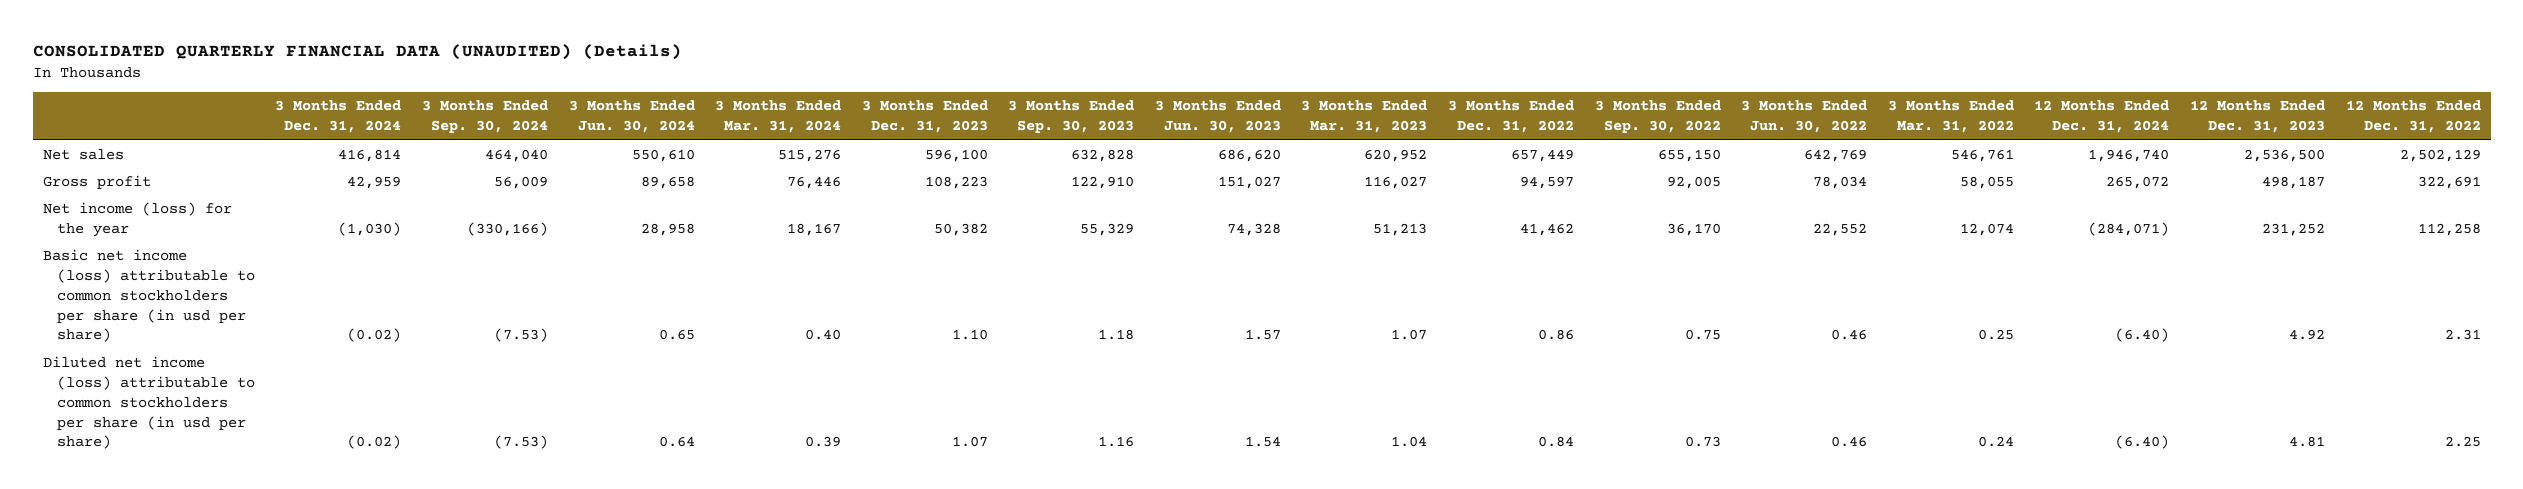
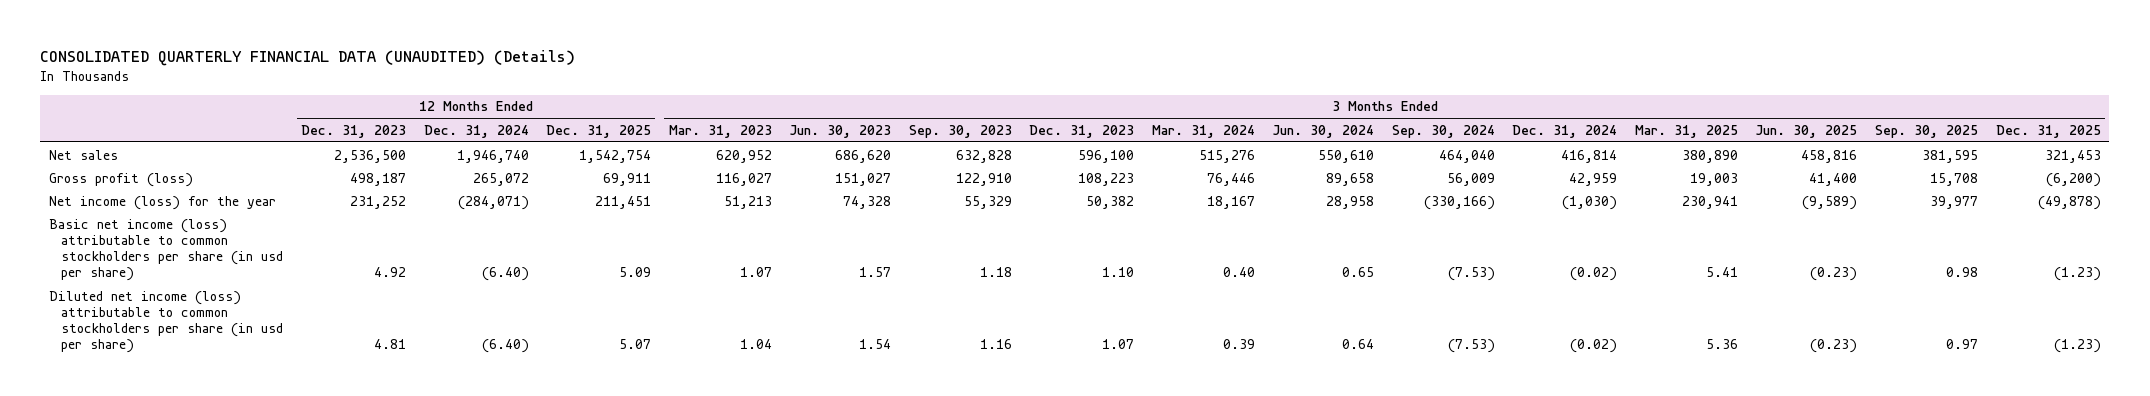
[1448,100,1575,134] 3 Months Ended Dec. 31, 2022 -> none
[1594,100,1721,134] 3 Months Ended Sep. 30, 2022 -> none
[1741,100,1868,134] 3 Months Ended Jun. 30, 2022 -> none
[1887,100,2014,134] 3 Months Ended Mar. 31, 2022 -> none
[2345,100,2481,134] 12 Months Ended Dec. 31, 2022 -> none
none -> [546,124,652,138] Dec. 31, 2025
none -> [1634,124,1738,138] Mar. 31, 2025
none -> [1755,124,1858,138] Jun. 30, 2025
none -> [1875,124,1979,138] Sep. 30, 2025
none -> [1995,124,2101,138] Dec. 31, 2025
[42,175,151,190] Gross profit -> [49,172,194,187] Gross profit (loss)

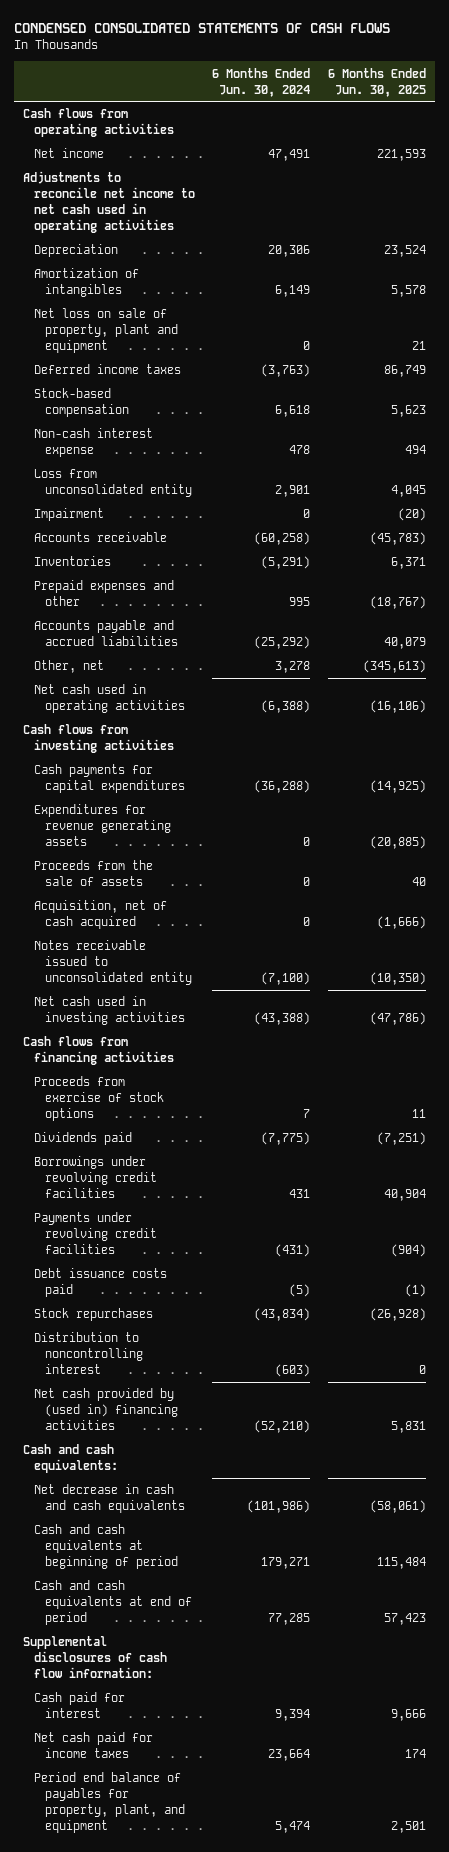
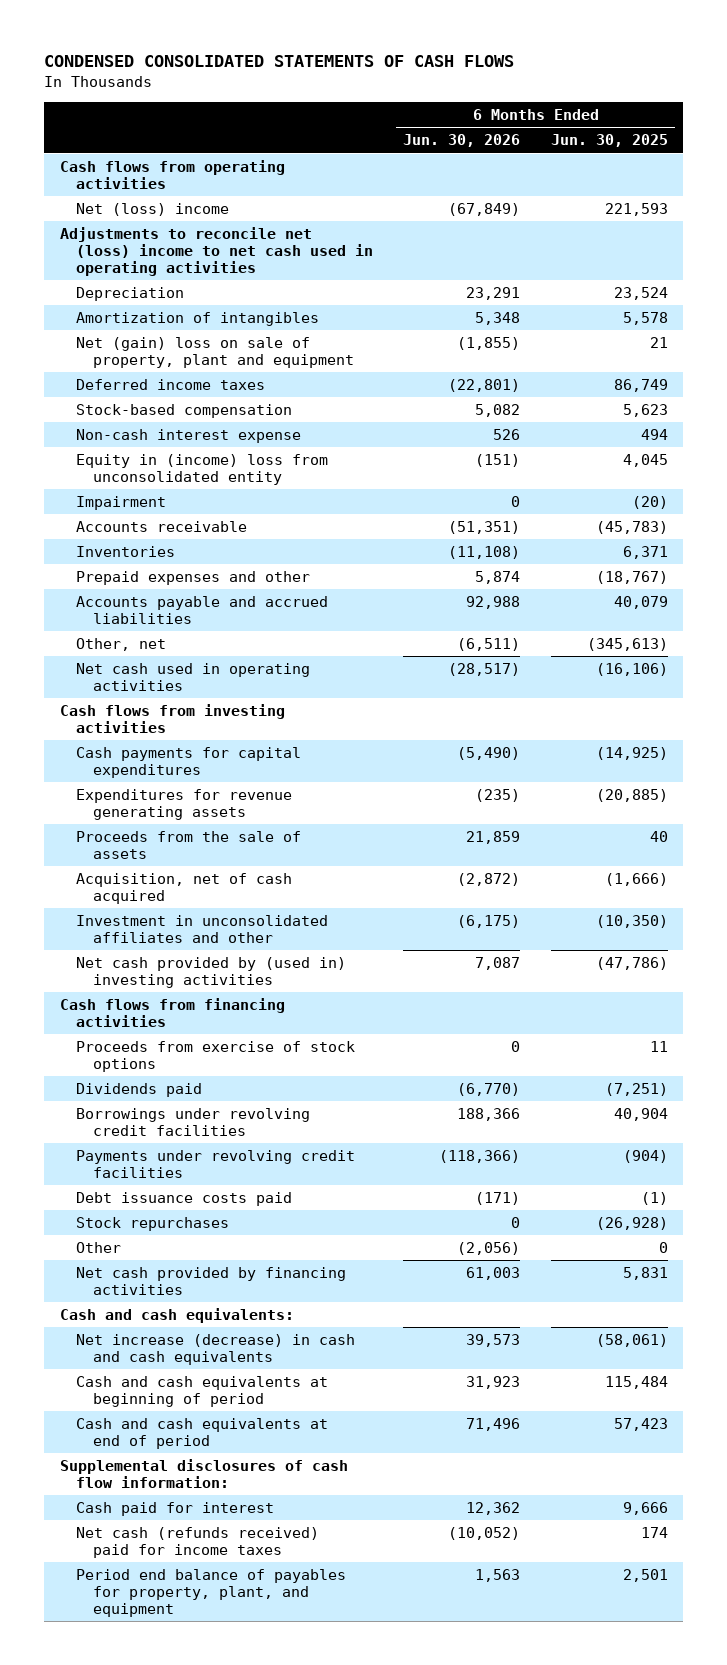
[212,67,311,97] 6 Months Ended Jun. 30, 2024 -> none
none -> [403,134,521,148] Jun. 30, 2026
[33,148,104,159] Net income -> [76,203,230,217] Net (loss) income
[22,171,195,233] Adjustments to reconcile net income to net cash used in operating activities -> [59,227,374,277] Adjustments to reconcile net (loss) income to net cash used in operating activities
[33,308,178,353] Net loss on sale of property, plant and equipment -> [76,337,354,369] Net (gain) loss on sale of property, plant and equipment
[33,469,192,498] Loss from unconsolidated entity -> [76,454,329,486] Equity in (income) loss from unconsolidated entity
[33,940,192,985] Notes receivable issued to unconsolidated entity -> [76,915,329,944] Investment in unconsolidated affiliates and other
[33,996,185,1026] Net cash used in investing activities -> [76,957,347,989] Net cash provided by (used in) investing activities
[33,1332,143,1374] Distribution to noncontrolling interest -> none
none -> [76,1242,122,1254] Other
[33,1388,178,1430] Net cash provided by (used in) financing activities -> [76,1267,347,1296] Net cash provided by financing activities
[33,1484,185,1514] Net decrease in cash and cash equivalents -> [76,1334,356,1366] Net increase (decrease) in cash and cash equivalents
[33,1732,153,1759] Net cash paid for income taxes -> [76,1527,320,1559] Net cash (refunds received) paid for income taxes

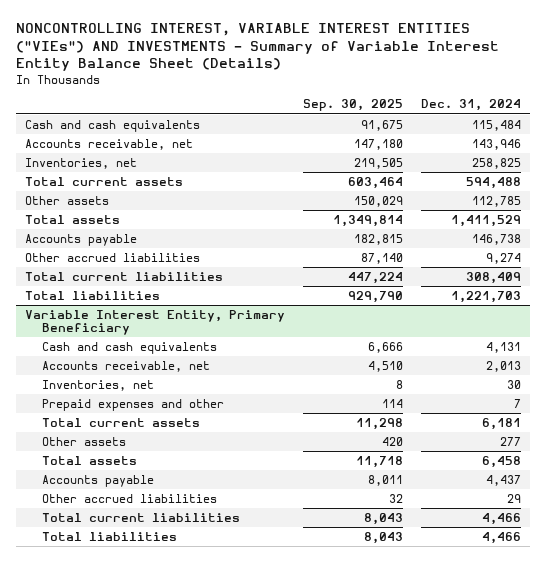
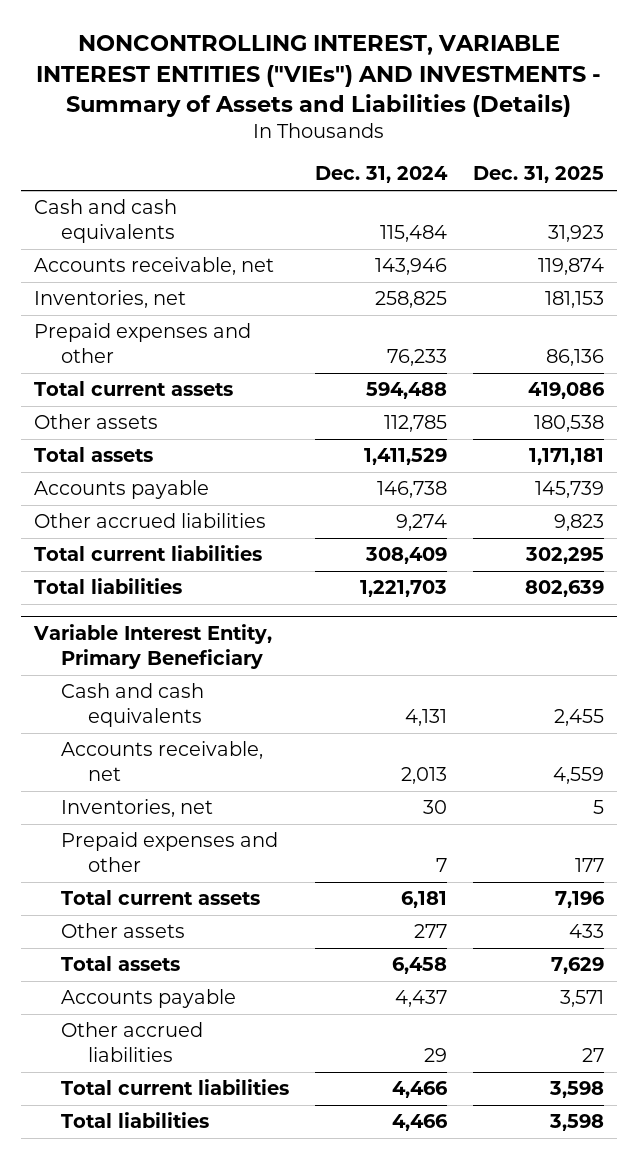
[15,23,499,72] NONCONTROLLING INTEREST, VARIABLE INTEREST ENTITIES ("VIEs") AND INVESTMENTS - Summary of Variable Interest Entity Balance Sheet (Details) -> [36,35,602,117] NONCONTROLLING INTEREST, VARIABLE INTEREST ENTITIES ("VIEs") AND INVESTMENTS - Summary of Assets and Liabilities (Details)
[302,99,403,112] Sep. 30, 2025 -> none
none -> [472,166,604,184] Dec. 31, 2025
none -> [34,323,252,364] Prepaid expenses and other

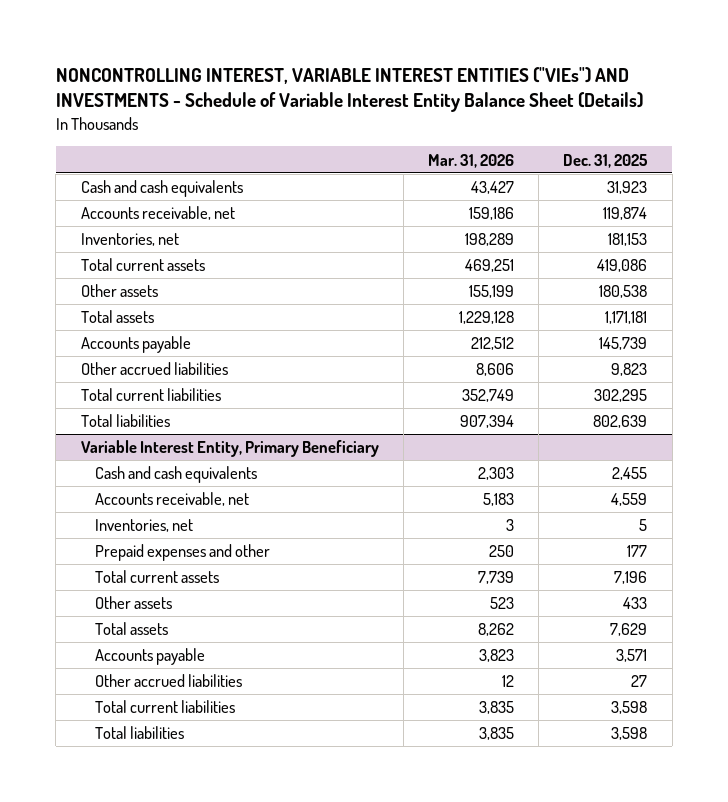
[36,35,602,117] NONCONTROLLING INTEREST, VARIABLE INTEREST ENTITIES ("VIEs") AND INVESTMENTS - Summary of Assets and Liabilities (Details) -> [55,66,643,113] NONCONTROLLING INTEREST, VARIABLE INTEREST ENTITIES ("VIEs") AND INVESTMENTS - Schedule of Variable Interest Entity Balance Sheet (Details)
[315,166,449,184] Dec. 31, 2024 -> none
none -> [427,153,514,168] Mar. 31, 2026
[34,323,252,364] Prepaid expenses and other -> none

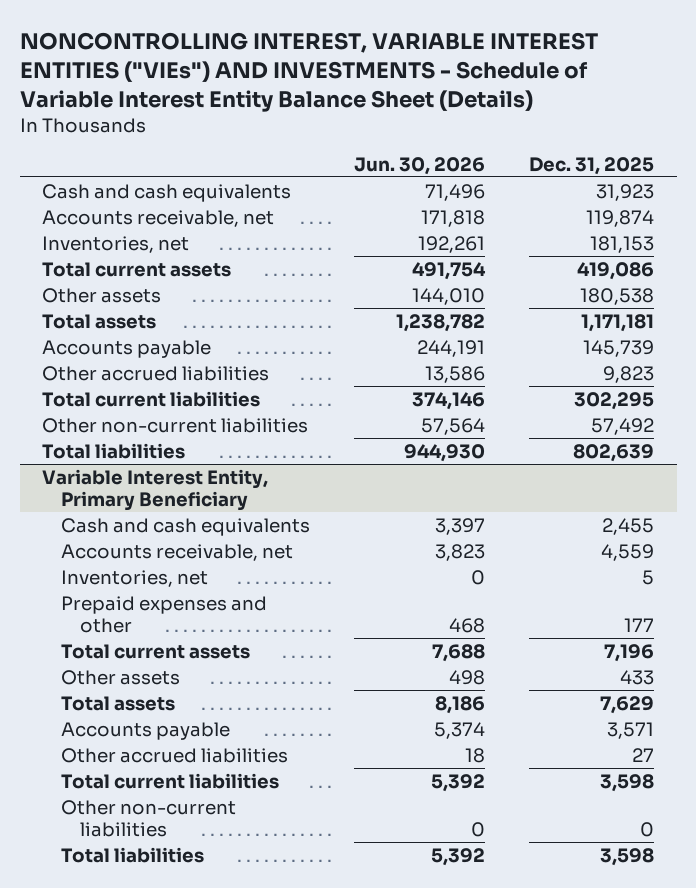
[427,153,514,168] Mar. 31, 2026 -> none
none -> [354,156,486,175] Jun. 30, 2026
none -> [41,418,308,434] Other non-current liabilities
none -> [61,800,237,837] Other non-current liabilities

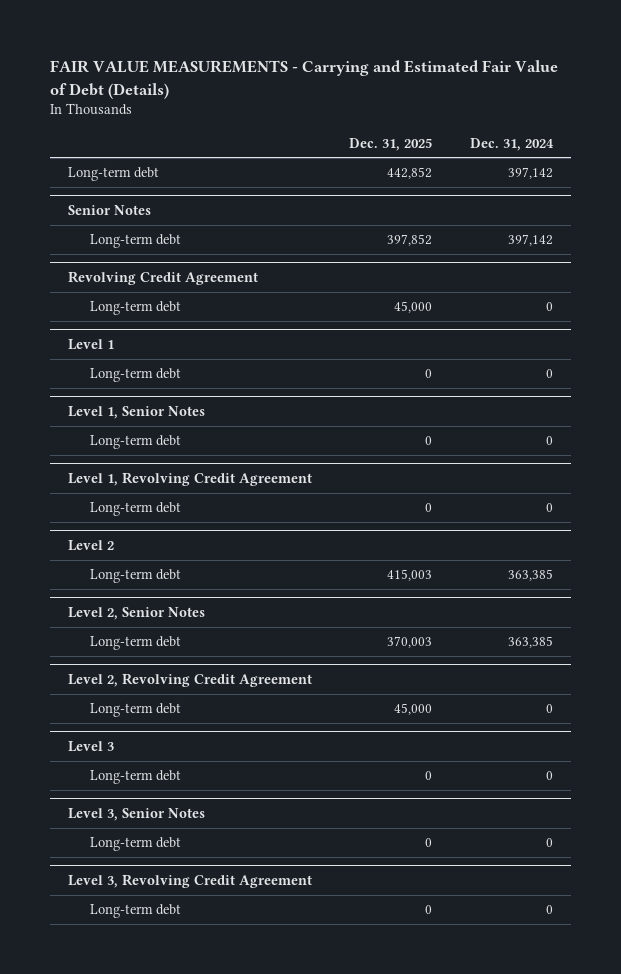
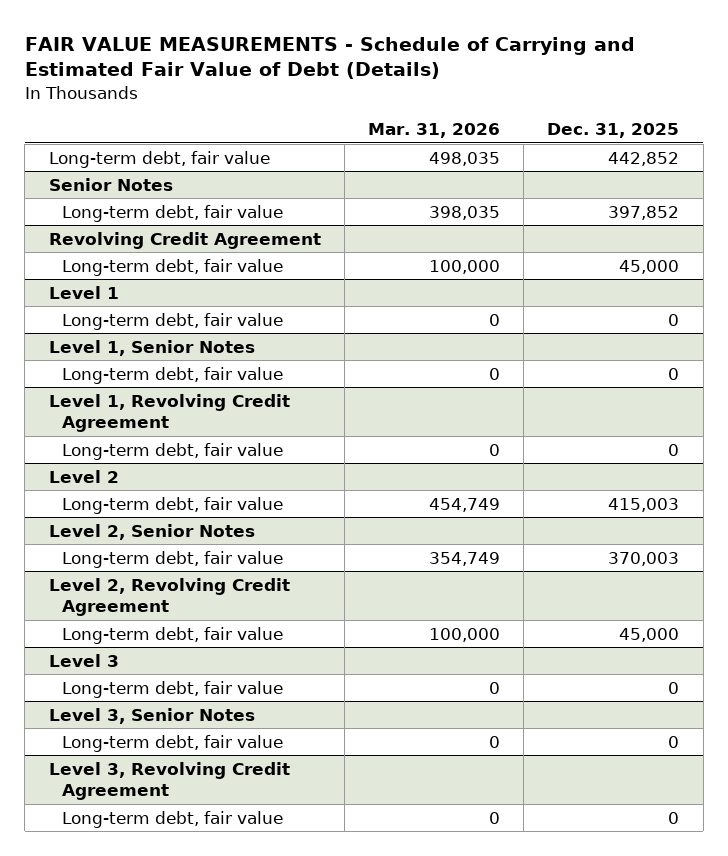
[49,60,558,99] FAIR VALUE MEASUREMENTS - Carrying and Estimated Fair Value of Debt (Details) -> [24,36,635,80] FAIR VALUE MEASUREMENTS - Schedule of Carrying and Estimated Fair Value of Debt (Details)
[469,137,554,151] Dec. 31, 2024 -> none
none -> [367,123,500,139] Mar. 31, 2026
[68,167,160,182] Long-term debt -> [48,150,270,168] Long-term debt, fair value
[90,234,182,249] Long-term debt -> [62,204,284,222] Long-term debt, fair value
[90,301,182,316] Long-term debt -> [62,258,284,276] Long-term debt, fair value
[90,368,182,383] Long-term debt -> [62,312,284,330] Long-term debt, fair value
[90,435,182,450] Long-term debt -> [62,366,284,384] Long-term debt, fair value
[90,502,182,517] Long-term debt -> [62,442,284,460] Long-term debt, fair value
[90,569,182,584] Long-term debt -> [62,496,284,514] Long-term debt, fair value
[90,636,182,651] Long-term debt -> [62,550,284,568] Long-term debt, fair value
[90,703,182,718] Long-term debt -> [62,626,284,644] Long-term debt, fair value
[90,770,182,785] Long-term debt -> [62,680,284,698] Long-term debt, fair value
[90,837,182,852] Long-term debt -> [62,734,284,752] Long-term debt, fair value
[90,904,182,919] Long-term debt -> [62,810,284,828] Long-term debt, fair value

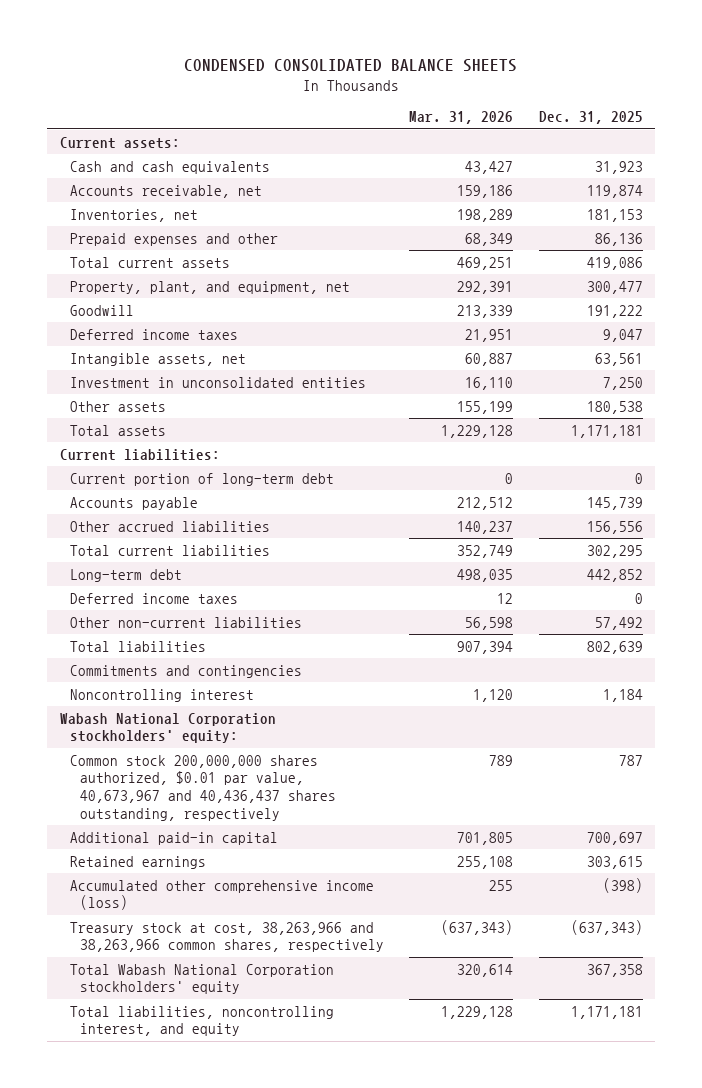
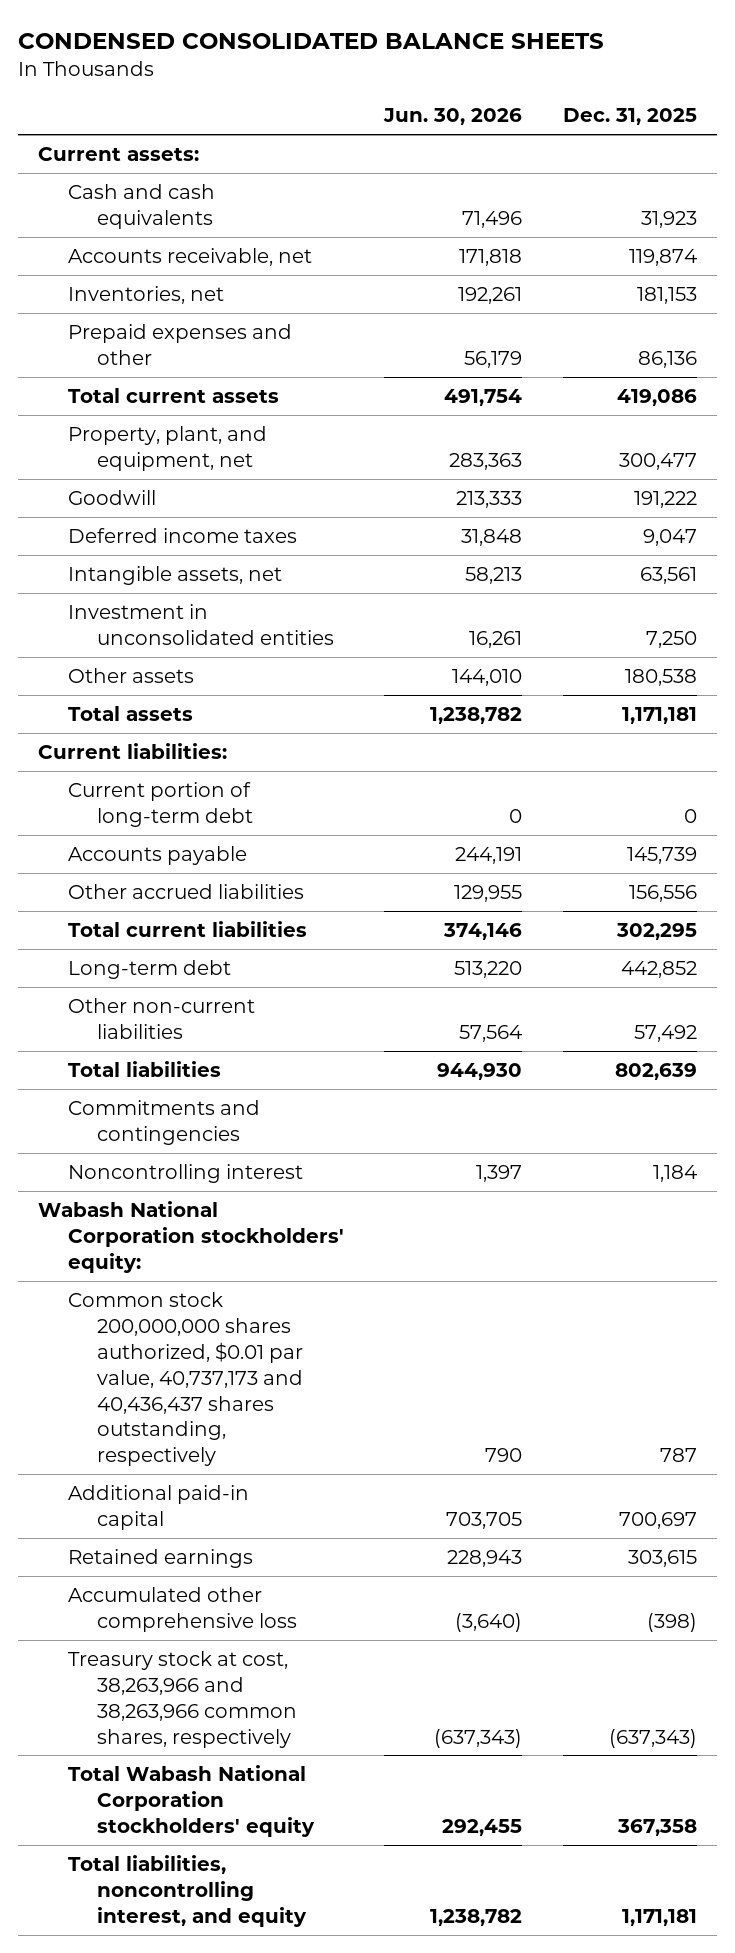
[409,111,514,125] Mar. 31, 2026 -> none
none -> [383,108,523,126] Jun. 30, 2026
[69,592,238,604] Deferred income taxes -> none
[69,754,337,821] Common stock 200,000,000 shares authorized, $0.01 par value, 40,673,967 and 40,436,437 shares outstanding, respectively -> [67,1291,303,1467] Common stock 200,000,000 shares authorized, $0.01 par value, 40,737,173 and 40,436,437 shares outstanding, respectively
[69,879,374,911] Accumulated other comprehensive income (loss) -> [67,1586,297,1632] Accumulated other comprehensive loss

